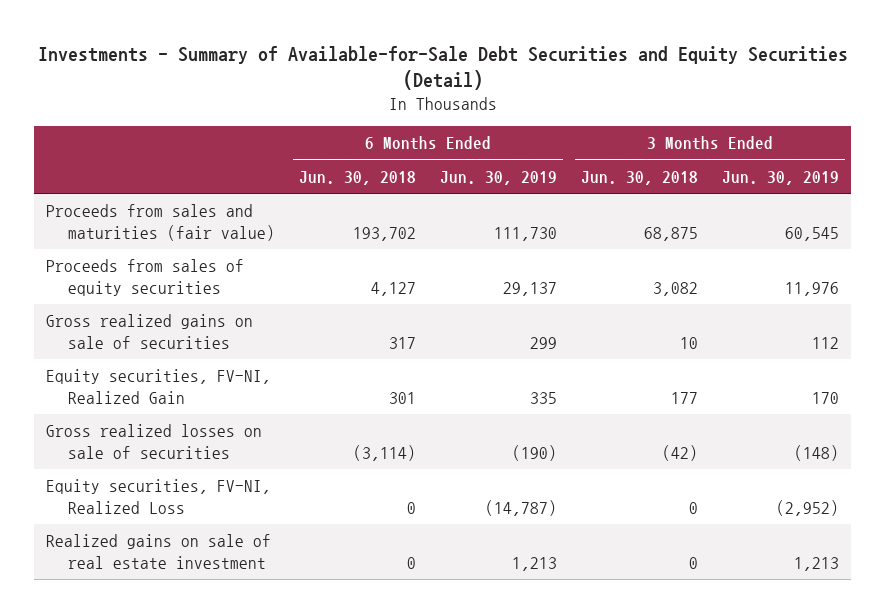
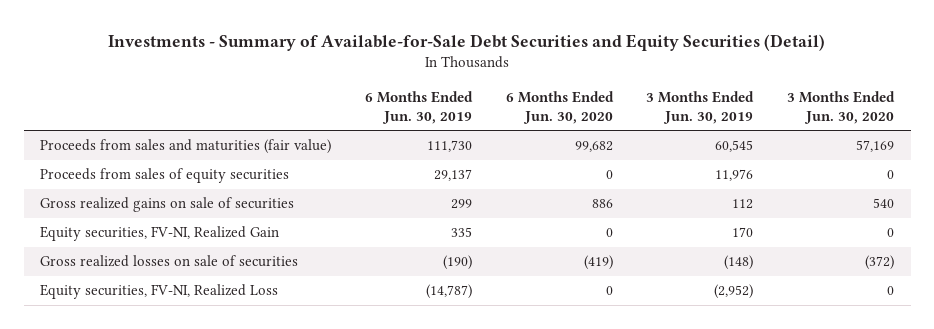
[298,170,416,185] Jun. 30, 2018 -> none
[581,170,699,185] Jun. 30, 2018 -> none
none -> [505,90,614,124] 6 Months Ended Jun. 30, 2020
none -> [786,90,895,124] 3 Months Ended Jun. 30, 2020
[46,534,272,569] Realized gains on sale of real estate investment -> none

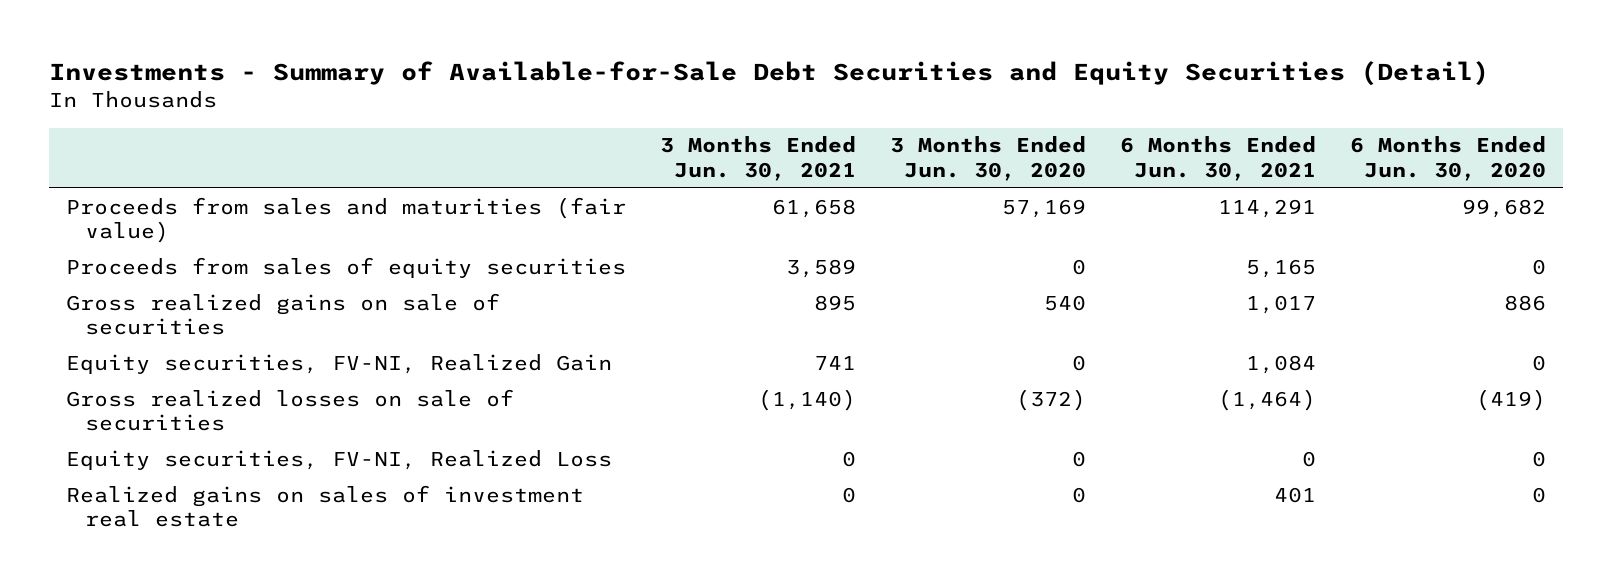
[365,90,474,124] 6 Months Ended Jun. 30, 2019 -> none
[646,90,755,124] 3 Months Ended Jun. 30, 2019 -> none
none -> [659,136,856,181] 3 Months Ended Jun. 30, 2021
none -> [1119,136,1316,181] 6 Months Ended Jun. 30, 2021
none -> [66,484,585,528] Realized gains on sales of investment real estate

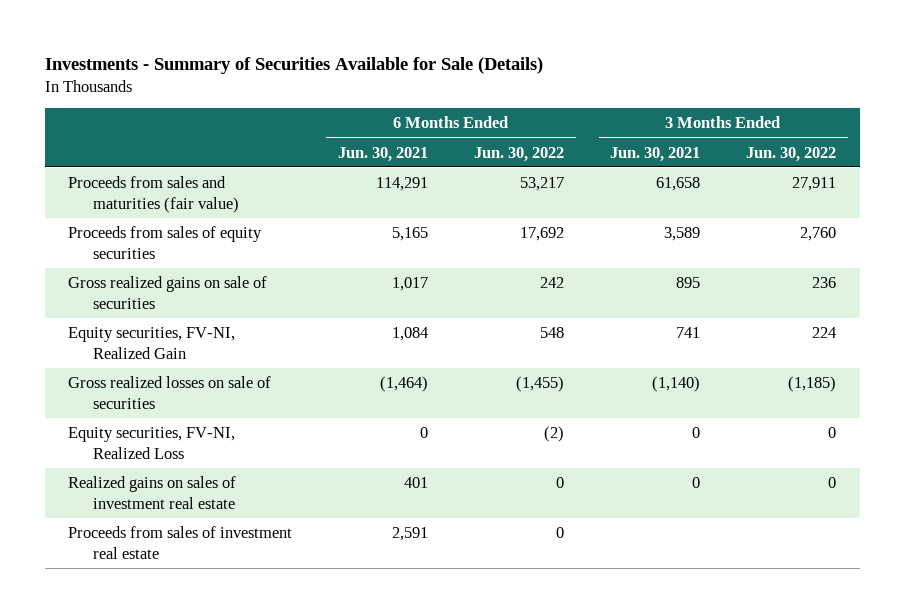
[49,61,1490,87] Investments - Summary of Available-for-Sale Debt Securities and Equity Securities (Detail) -> [44,56,543,74] Investments - Summary of Securities Available for Sale (Details)
[889,136,1086,181] 3 Months Ended Jun. 30, 2020 -> none
[1349,136,1546,181] 6 Months Ended Jun. 30, 2020 -> none
none -> [474,146,565,162] Jun. 30, 2022
none -> [746,146,837,162] Jun. 30, 2022
none -> [67,525,292,559] Proceeds from sales of investment real estate

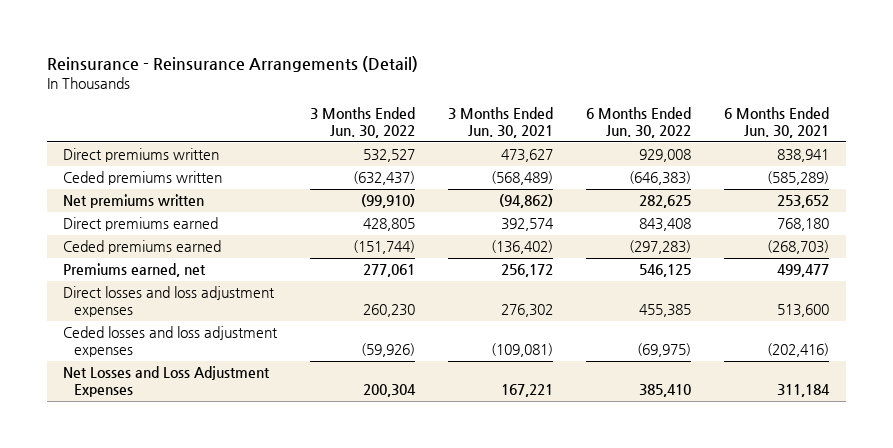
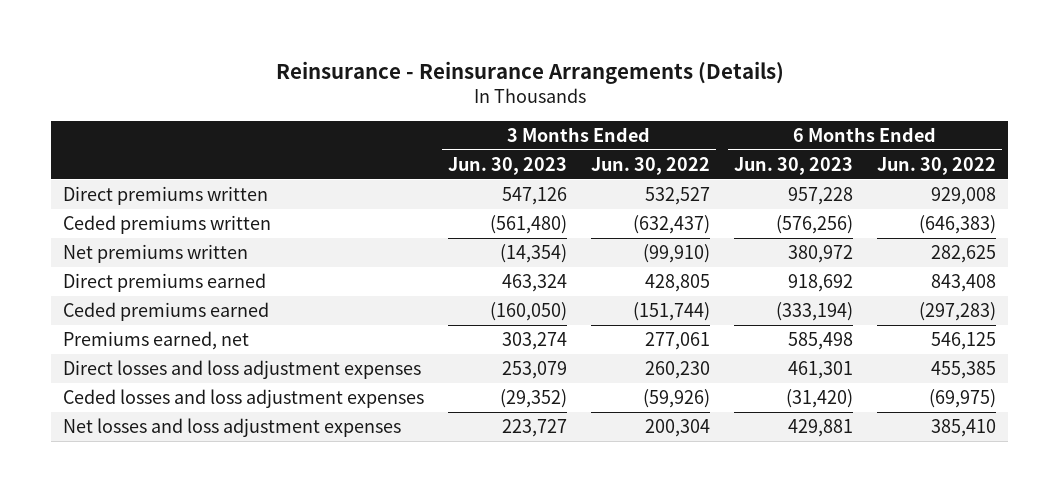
[47,55,419,72] Reinsurance - Reinsurance Arrangements (Detail) -> [275,60,784,84] Reinsurance - Reinsurance Arrangements (Details)
[448,107,554,138] 3 Months Ended Jun. 30, 2021 -> none
[724,107,830,138] 6 Months Ended Jun. 30, 2021 -> none
none -> [448,156,568,175] Jun. 30, 2023
none -> [734,156,854,175] Jun. 30, 2023
[63,366,271,398] Net Losses and Loss Adjustment Expenses -> [63,417,402,437] Net losses and loss adjustment expenses

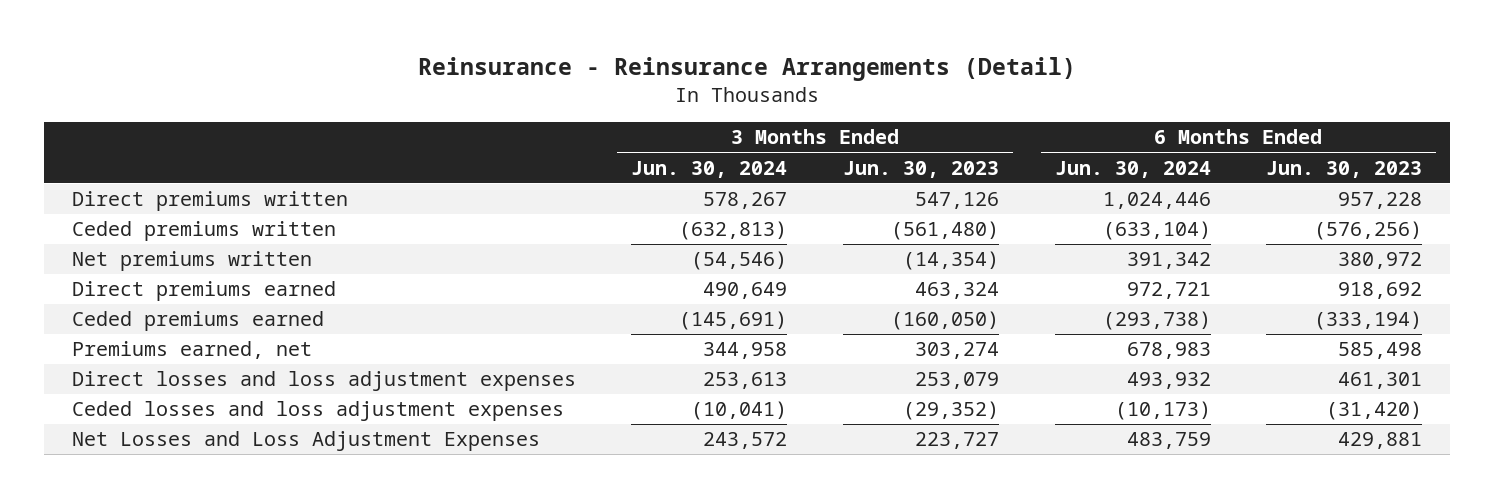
[275,60,784,84] Reinsurance - Reinsurance Arrangements (Details) -> [417,56,1076,81] Reinsurance - Reinsurance Arrangements (Detail)
[591,156,711,175] Jun. 30, 2022 -> none
[877,156,997,175] Jun. 30, 2022 -> none
none -> [631,160,788,178] Jun. 30, 2024
none -> [1054,160,1211,178] Jun. 30, 2024
[63,417,402,437] Net losses and loss adjustment expenses -> [71,431,540,452] Net Losses and Loss Adjustment Expenses

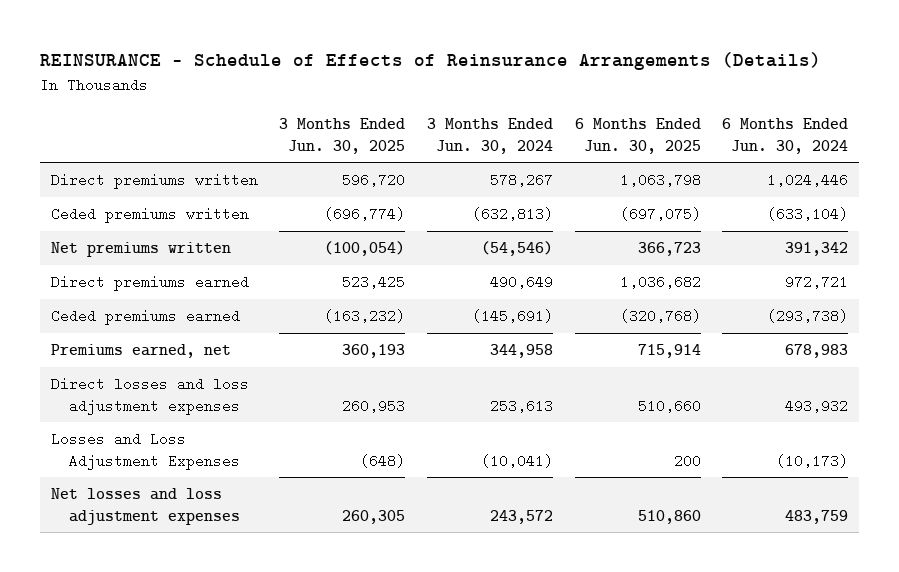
[417,56,1076,81] Reinsurance - Reinsurance Arrangements (Detail) -> [39,52,821,71] REINSURANCE - Schedule of Effects of Reinsurance Arrangements (Details)
[842,160,999,178] Jun. 30, 2023 -> none
[1266,160,1423,178] Jun. 30, 2023 -> none
none -> [279,117,406,154] 3 Months Ended Jun. 30, 2025
none -> [574,117,701,154] 6 Months Ended Jun. 30, 2025
[71,401,564,422] Ceded losses and loss adjustment expenses -> [50,432,240,470] Losses and Loss Adjustment Expenses
[71,431,540,452] Net Losses and Loss Adjustment Expenses -> [50,488,240,525] Net losses and loss adjustment expenses

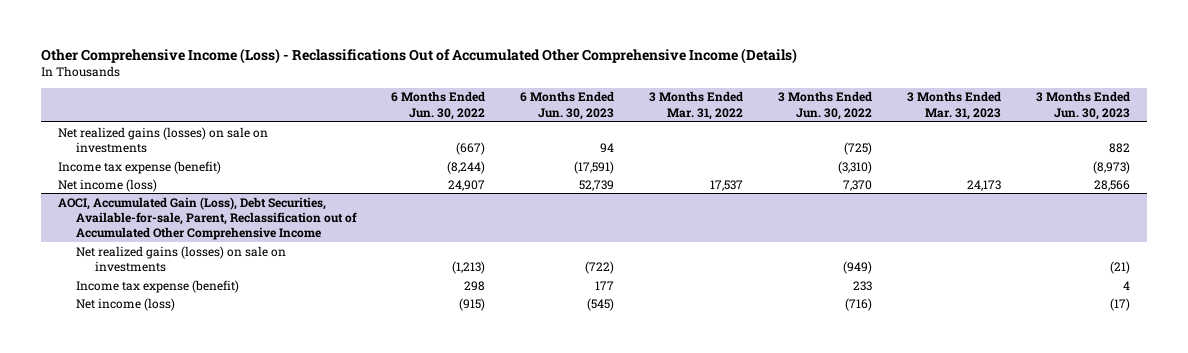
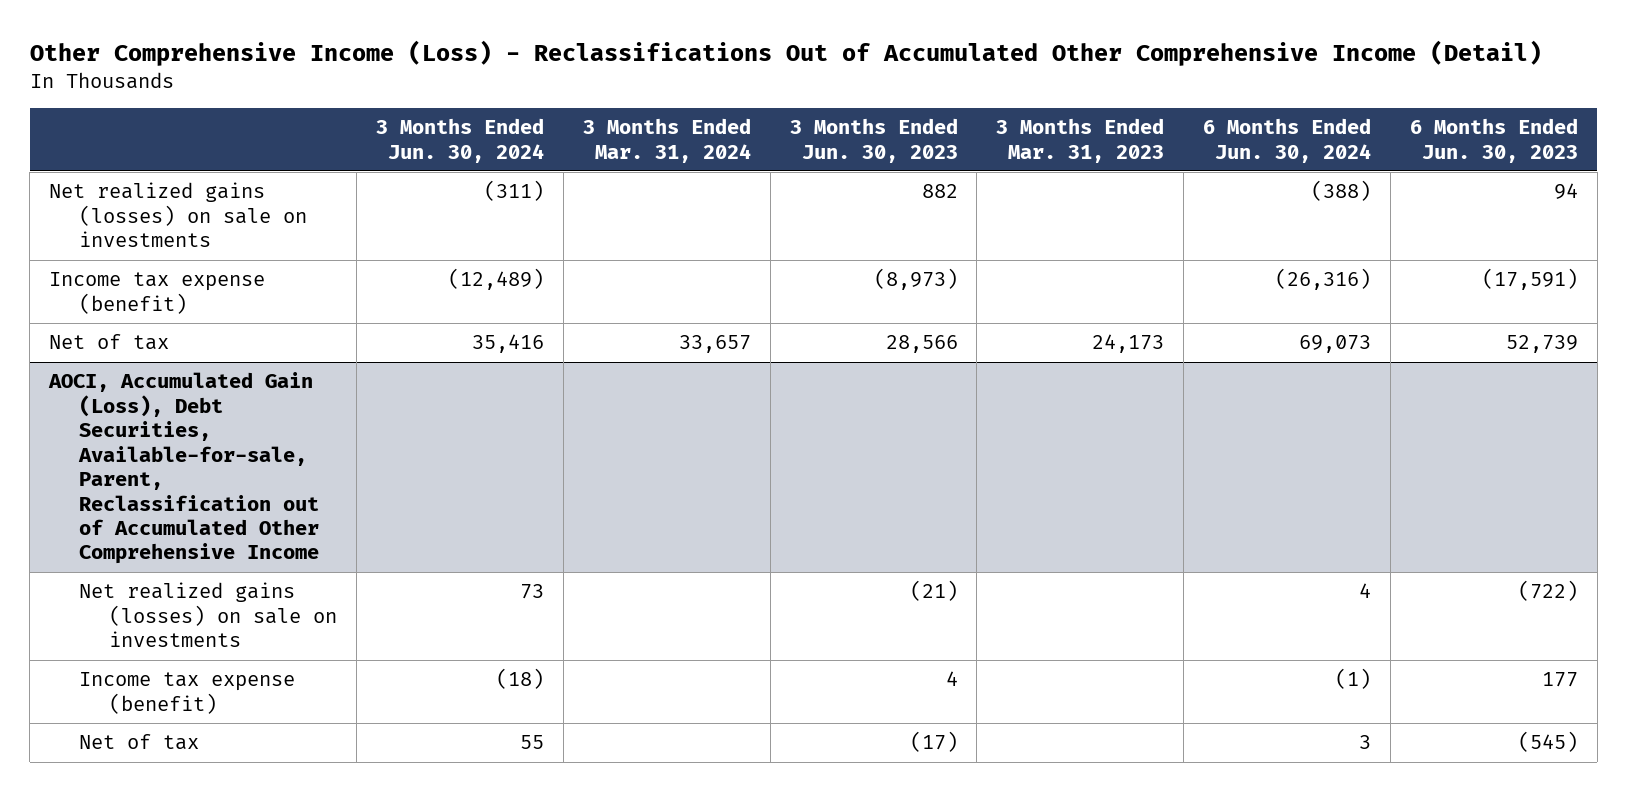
[40,47,797,64] Other Comprehensive Income (Loss) - Reclassifications Out of Accumulated Other Comprehensive Income (Details) -> [29,39,1542,66] Other Comprehensive Income (Loss) - Reclassifications Out of Accumulated Other Comprehensive Income (Detail)
[391,91,486,120] 6 Months Ended Jun. 30, 2022 -> none
[649,91,744,120] 3 Months Ended Mar. 31, 2022 -> none
[777,91,872,120] 3 Months Ended Jun. 30, 2022 -> none
none -> [375,118,544,163] 3 Months Ended Jun. 30, 2024
none -> [582,118,751,163] 3 Months Ended Mar. 31, 2024
none -> [1203,118,1372,163] 6 Months Ended Jun. 30, 2024
[58,178,158,192] Net income (loss) -> [49,334,170,351] Net of tax
[76,297,176,311] Net income (loss) -> [79,734,200,751] Net of tax

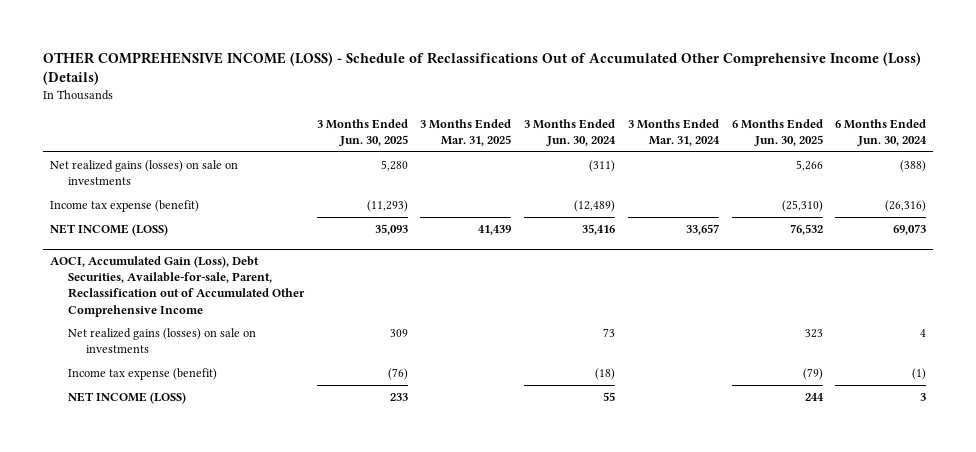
[29,39,1542,66] Other Comprehensive Income (Loss) - Reclassifications Out of Accumulated Other Comprehensive Income (Detail) -> [43,51,922,86] OTHER COMPREHENSIVE INCOME (LOSS) - Schedule of Reclassifications Out of Accumulated Other Comprehensive Income (Loss) (Details)
[789,118,958,163] 3 Months Ended Jun. 30, 2023 -> none
[996,118,1165,163] 3 Months Ended Mar. 31, 2023 -> none
[1410,118,1579,163] 6 Months Ended Jun. 30, 2023 -> none
none -> [316,118,408,147] 3 Months Ended Jun. 30, 2025
none -> [420,118,512,147] 3 Months Ended Mar. 31, 2025
none -> [731,118,823,147] 6 Months Ended Jun. 30, 2025
[49,334,170,351] Net of tax -> [49,223,168,236] NET INCOME (LOSS)
[79,734,200,751] Net of tax -> [67,391,186,404] NET INCOME (LOSS)

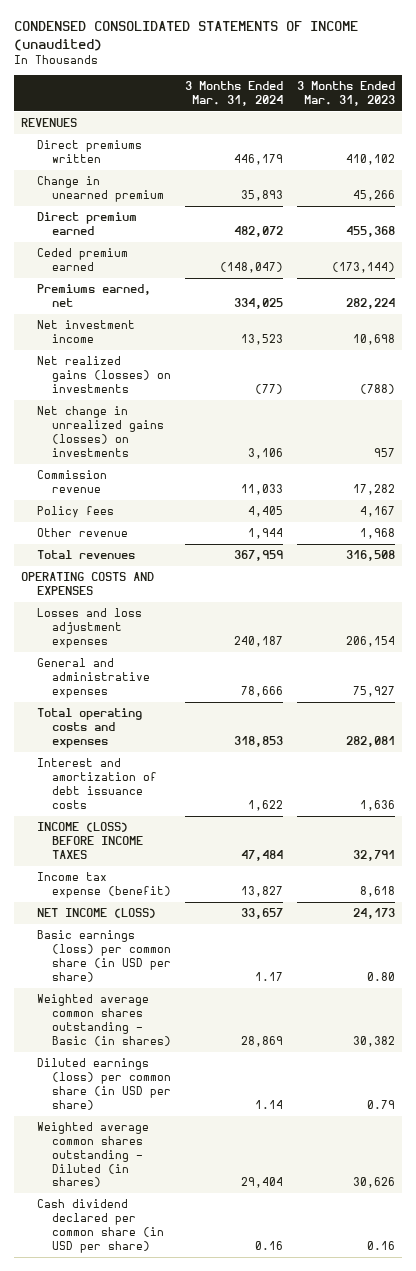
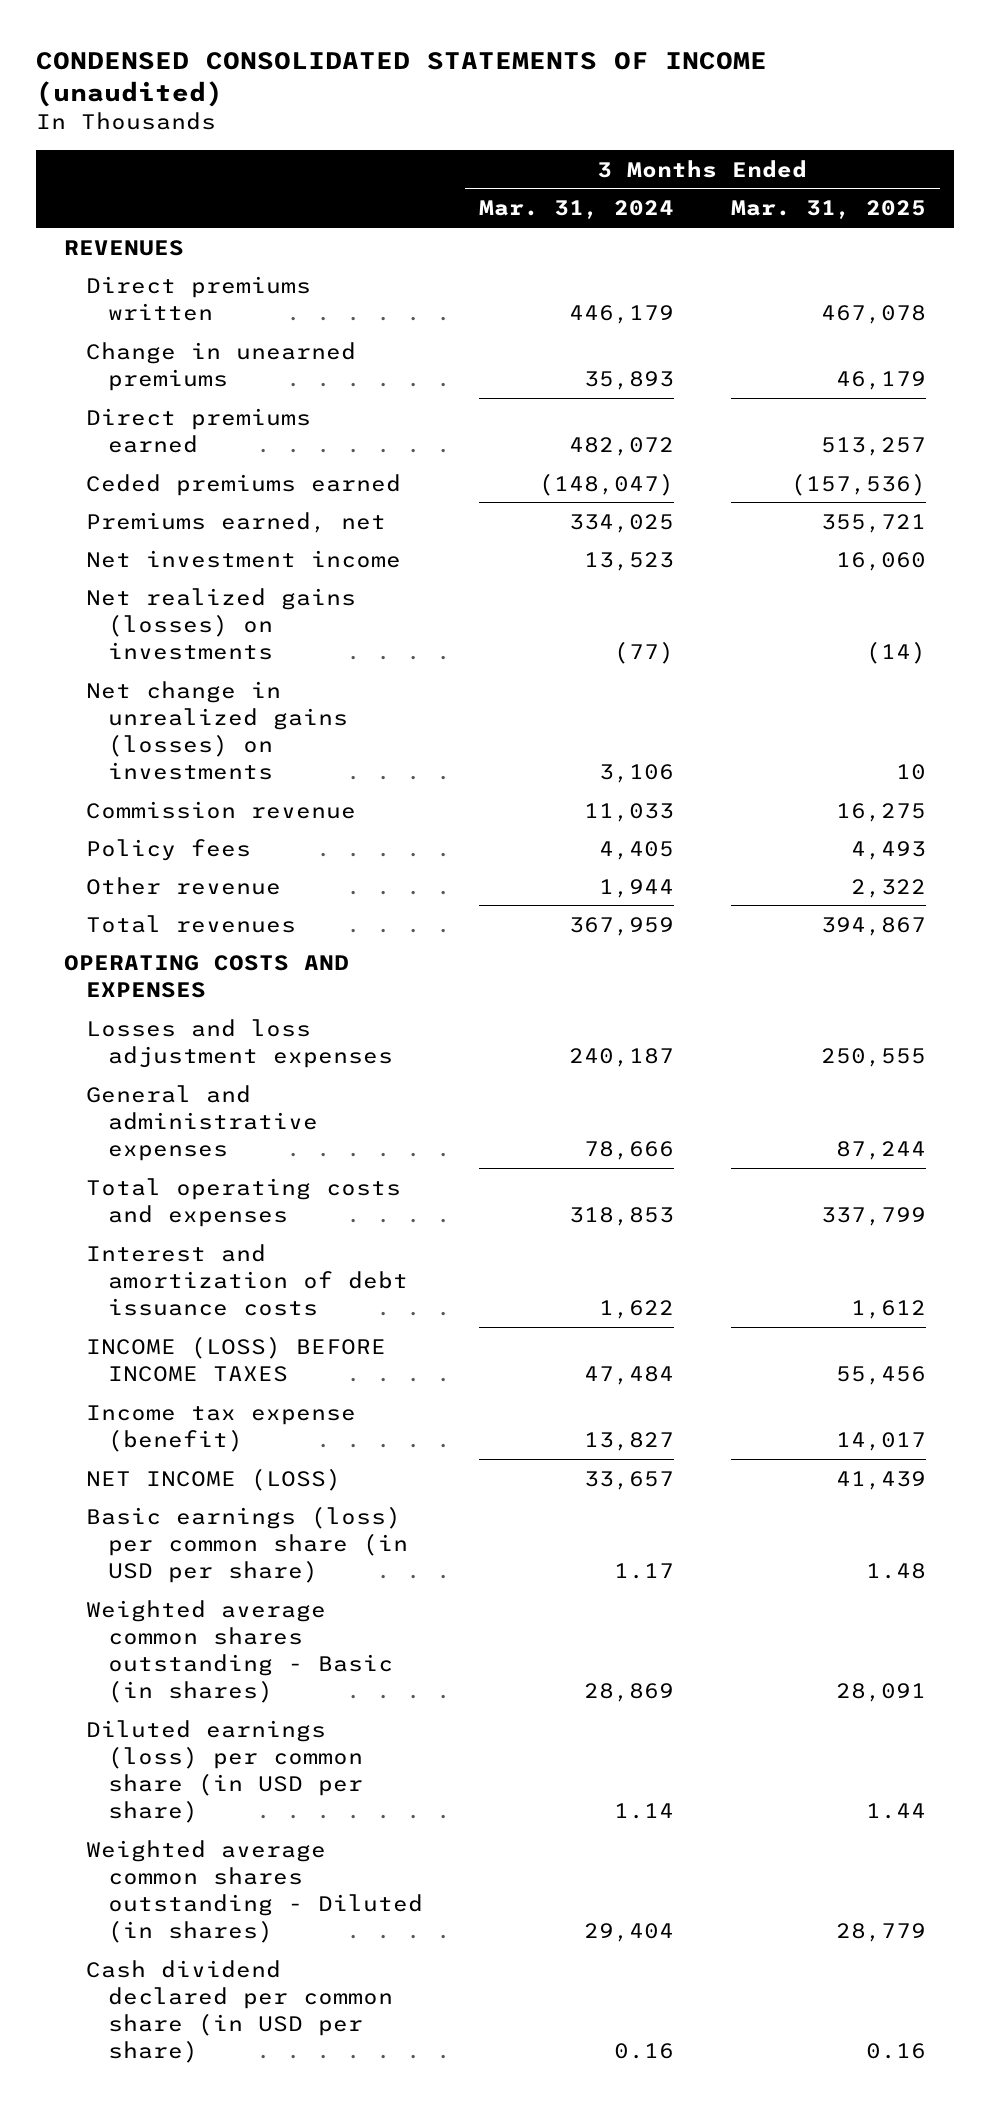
[296,80,395,106] 3 Months Ended Mar. 31, 2023 -> none
none -> [730,200,926,220] Mar. 31, 2025
[36,176,165,203] Change in unearned premium -> [86,341,357,391] Change in unearned premiums
[36,212,137,236] Direct premium earned -> [86,407,312,453] Direct premiums earned
[36,248,128,272] Ceded premium earned -> [86,473,402,496] Ceded premiums earned

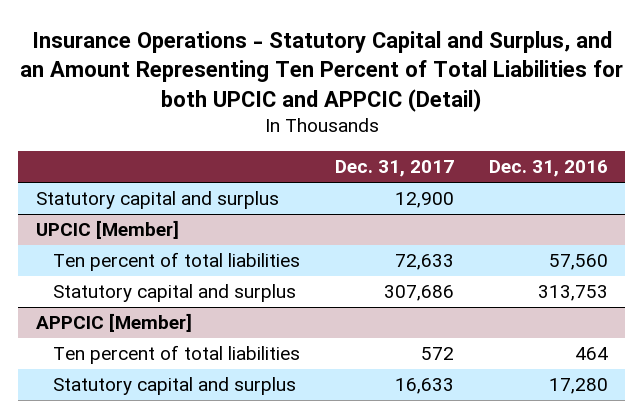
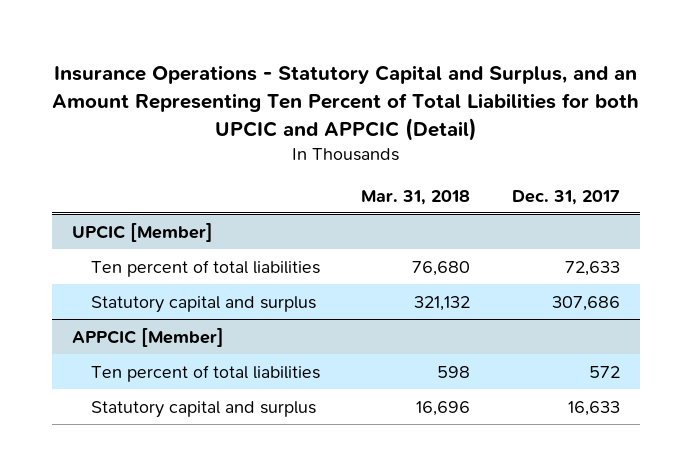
[488,160,608,178] Dec. 31, 2016 -> none
none -> [361,189,471,205] Mar. 31, 2018
[35,191,279,210] Statutory capital and surplus -> none

